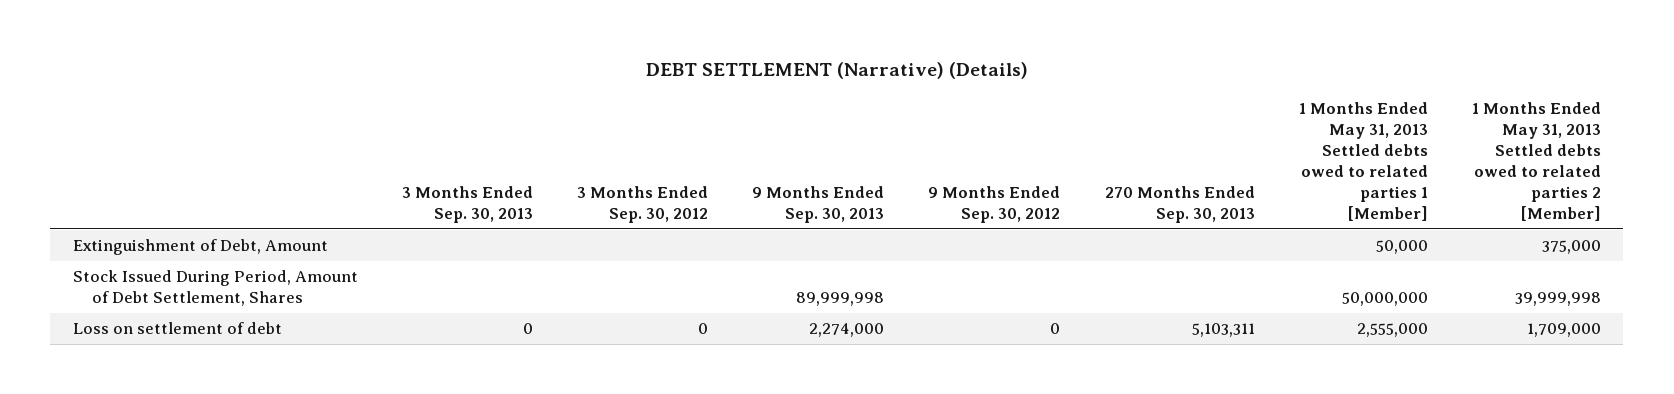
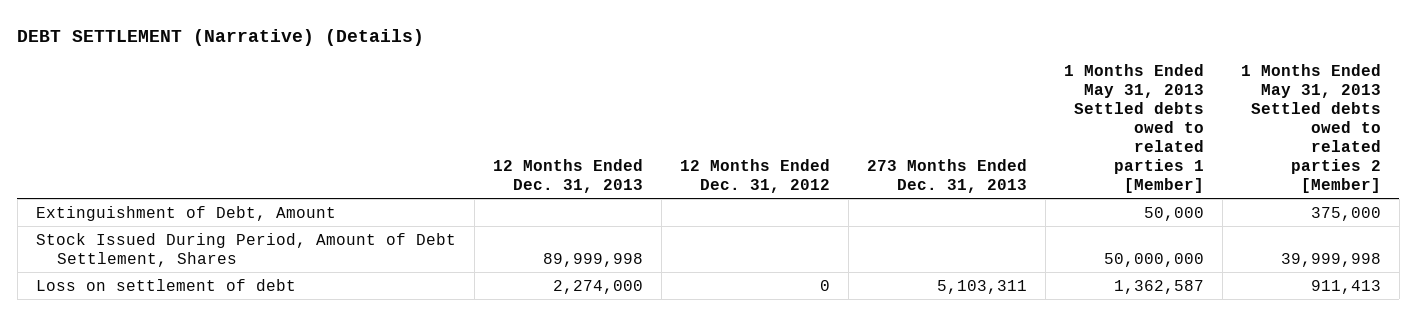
[401,185,533,223] 3 Months Ended Sep. 30, 2013 -> none
[576,185,708,223] 3 Months Ended Sep. 30, 2012 -> none
[752,185,885,223] 9 Months Ended Sep. 30, 2013 -> none
[928,185,1061,223] 9 Months Ended Sep. 30, 2012 -> none
[1104,185,1255,223] 270 Months Ended Sep. 30, 2013 -> none
none -> [492,158,643,193] 12 Months Ended Dec. 31, 2013
none -> [679,158,830,193] 12 Months Ended Dec. 31, 2012
none -> [866,158,1027,193] 273 Months Ended Dec. 31, 2013
[1356,323,1428,338] 2,555,000 -> [1113,279,1204,294] 1,362,587
[1527,323,1602,338] 1,709,000 -> [1310,279,1381,294] 911,413

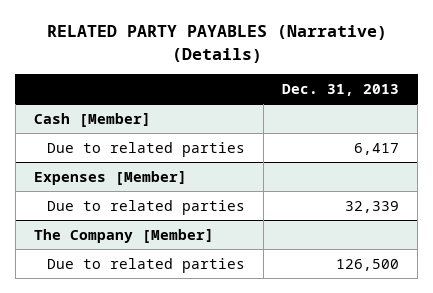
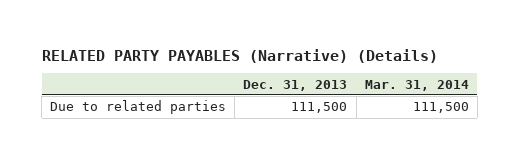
none -> [364,79,469,91] Mar. 31, 2014
[33,112,151,127] Cash [Member] -> none
[33,170,187,185] Expenses [Member] -> none
[47,199,246,215] Due to related parties -> none
[33,228,214,243] The Company [Member] -> none
[47,257,246,273] Due to related parties -> none
[354,142,400,155] 6,417 -> [291,102,348,114] 111,500

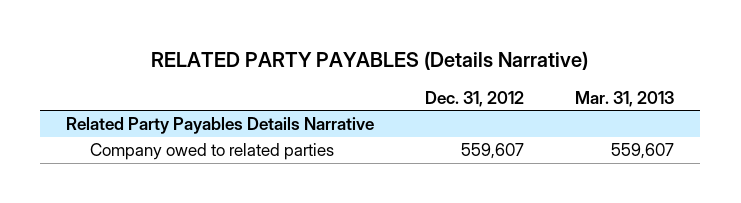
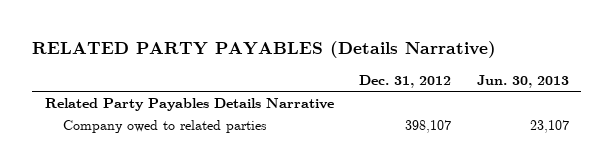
[575,90,675,107] Mar. 31, 2013 -> none
none -> [476,74,569,88] Jun. 30, 2013
[461,143,525,160] 559,607 -> [405,120,452,134] 398,107

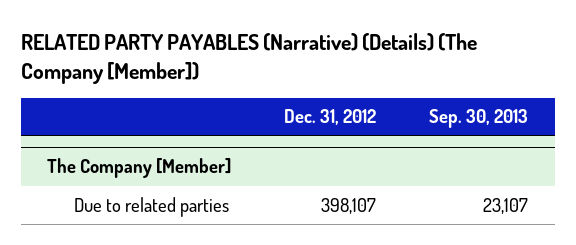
[32,41,497,59] RELATED PARTY PAYABLES (Details Narrative) -> [20,32,477,84] RELATED PARTY PAYABLES (Narrative) (Details) (The Company [Member])
[476,74,569,88] Jun. 30, 2013 -> none
none -> [429,109,529,129] Sep. 30, 2013
[45,98,335,112] Related Party Payables Details Narrative -> none
none -> [47,158,232,179] The Company [Member]
[62,120,267,134] Company owed to related parties -> [73,196,229,217] Due to related parties

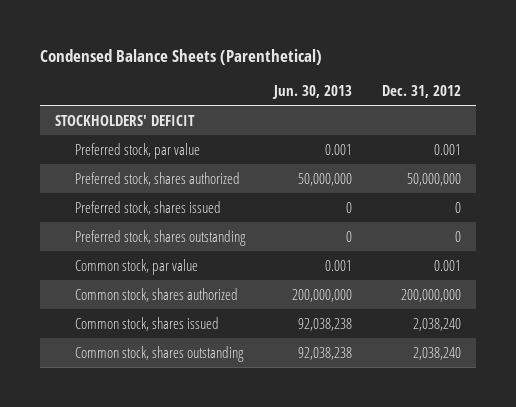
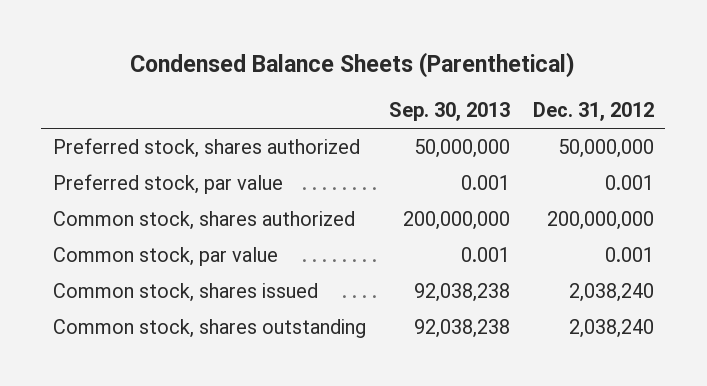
[272,84,353,99] Jun. 30, 2013 -> none
none -> [388,102,510,122] Sep. 30, 2013
[54,114,195,126] STOCKHOLDERS' DEFICIT -> none
[74,200,221,215] Preferred stock, shares issued -> none
[74,229,246,246] Preferred stock, shares outstanding -> none
[74,142,200,159] Preferred stock, par value -> [52,173,283,194] Preferred stock, par value
[74,258,198,275] Common stock, par value -> [52,246,278,266] Common stock, par value

